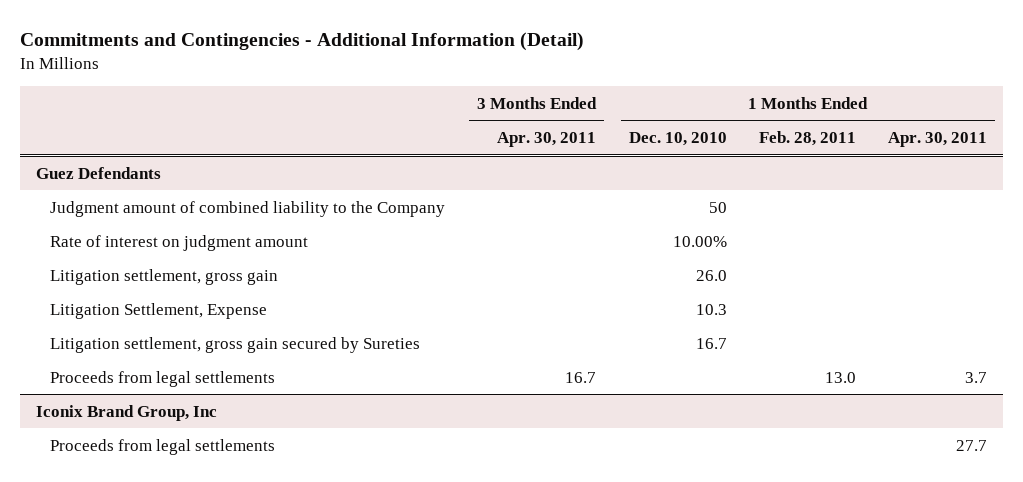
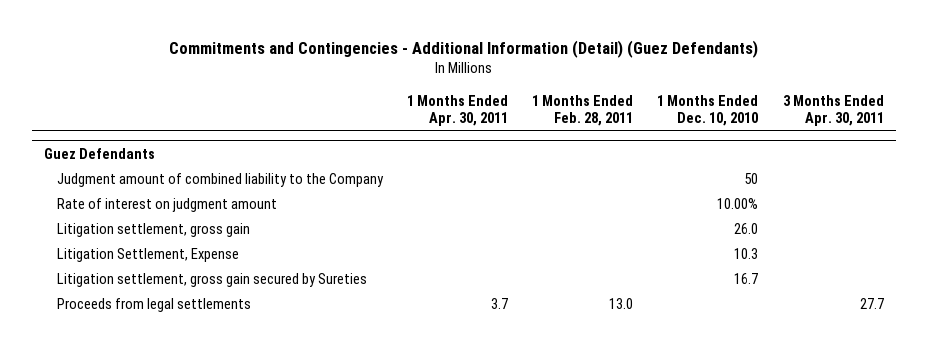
[19,32,584,52] Commitments and Contingencies - Additional Information (Detail) -> [168,39,758,58] Commitments and Contingencies - Additional Information (Detail) (Guez Defendants)
[36,404,218,421] Iconix Brand Group, Inc -> none
[50,438,276,455] Proceeds from legal settlements -> none
[565,371,597,383] 16.7 -> [859,297,884,309] 27.7

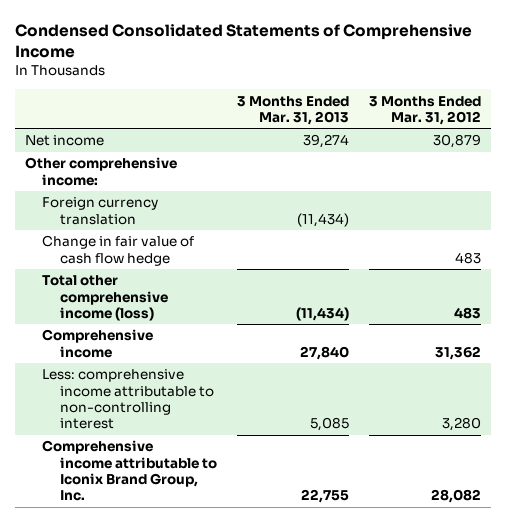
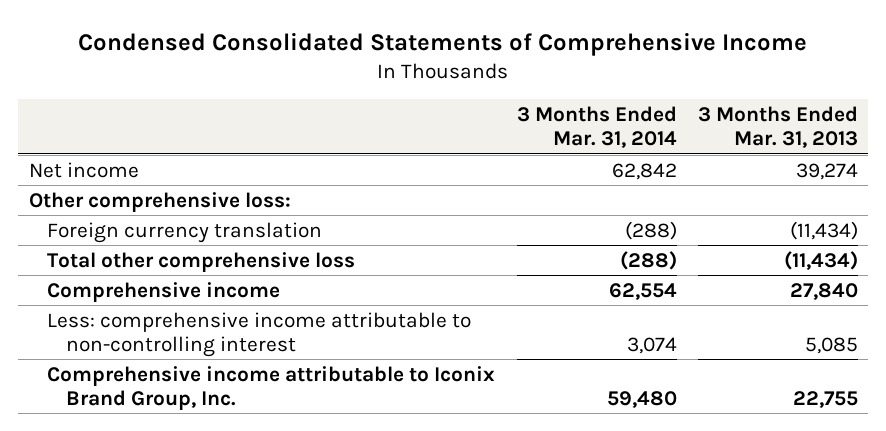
[368,95,481,125] 3 Months Ended Mar. 31, 2012 -> none
none -> [516,105,677,149] 3 Months Ended Mar. 31, 2014
[24,157,177,186] Other comprehensive income: -> [28,191,291,212] Other comprehensive loss:
[42,235,195,266] Change in fair value of cash flow hedge -> none
[42,275,169,321] Total other comprehensive income (loss) -> [47,251,356,272] Total other comprehensive loss

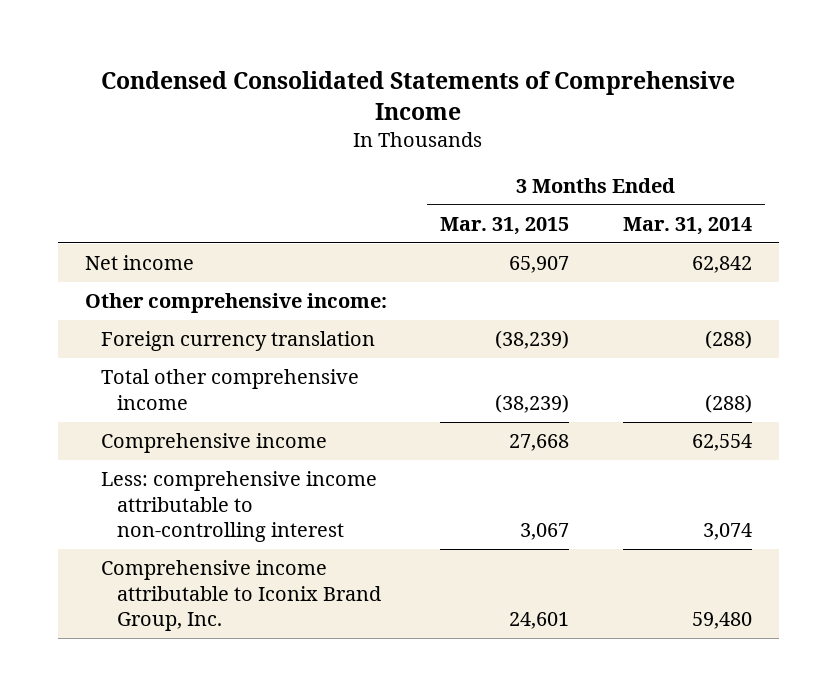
[697,105,858,149] 3 Months Ended Mar. 31, 2013 -> none
none -> [440,217,570,236] Mar. 31, 2015
[28,191,291,212] Other comprehensive loss: -> [84,293,387,314] Other comprehensive income:
[47,251,356,272] Total other comprehensive loss -> [100,369,359,410] Total other comprehensive income

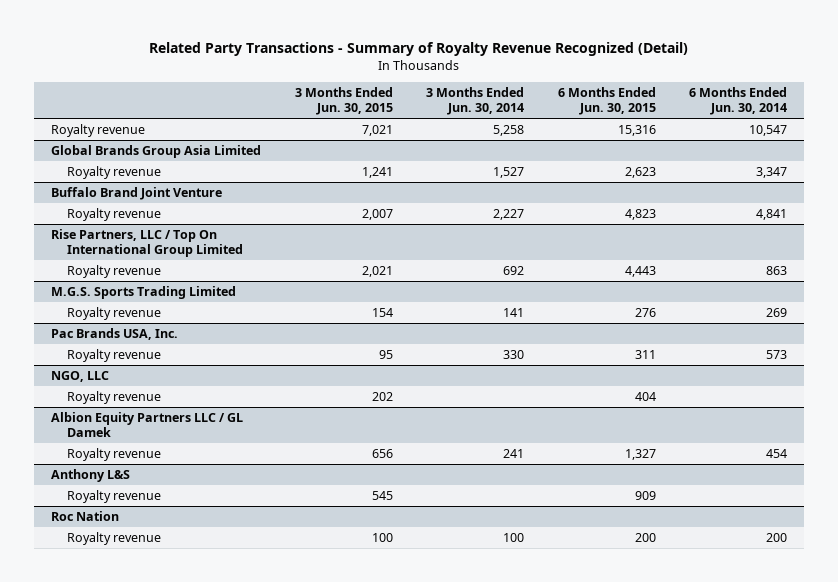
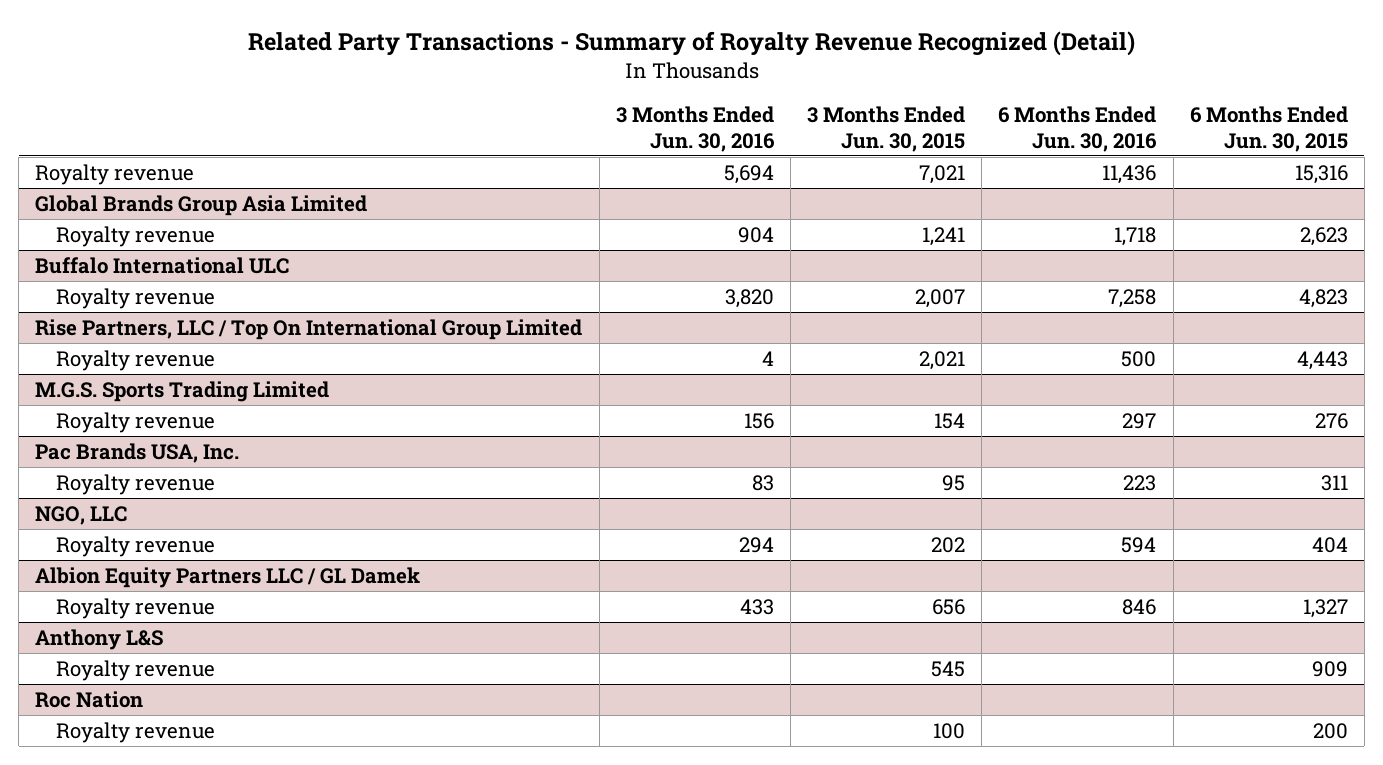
[426,87,525,116] 3 Months Ended Jun. 30, 2014 -> none
[689,87,788,116] 6 Months Ended Jun. 30, 2014 -> none
none -> [615,105,775,152] 3 Months Ended Jun. 30, 2016
none -> [998,105,1158,152] 6 Months Ended Jun. 30, 2016
[51,187,223,201] Buffalo Brand Joint Venture -> [35,257,290,275] Buffalo International ULC

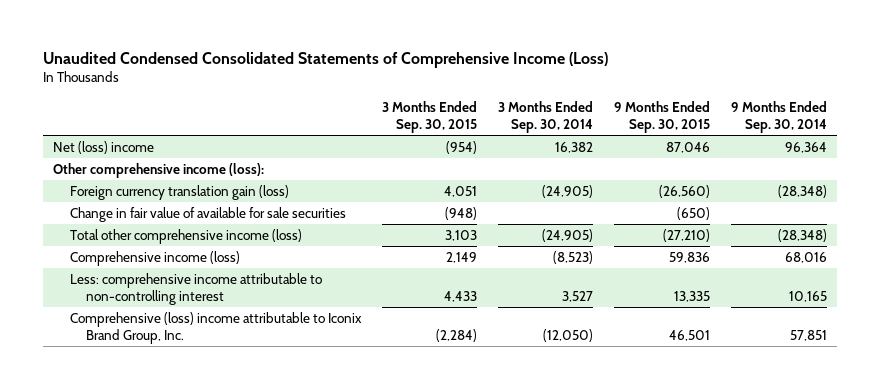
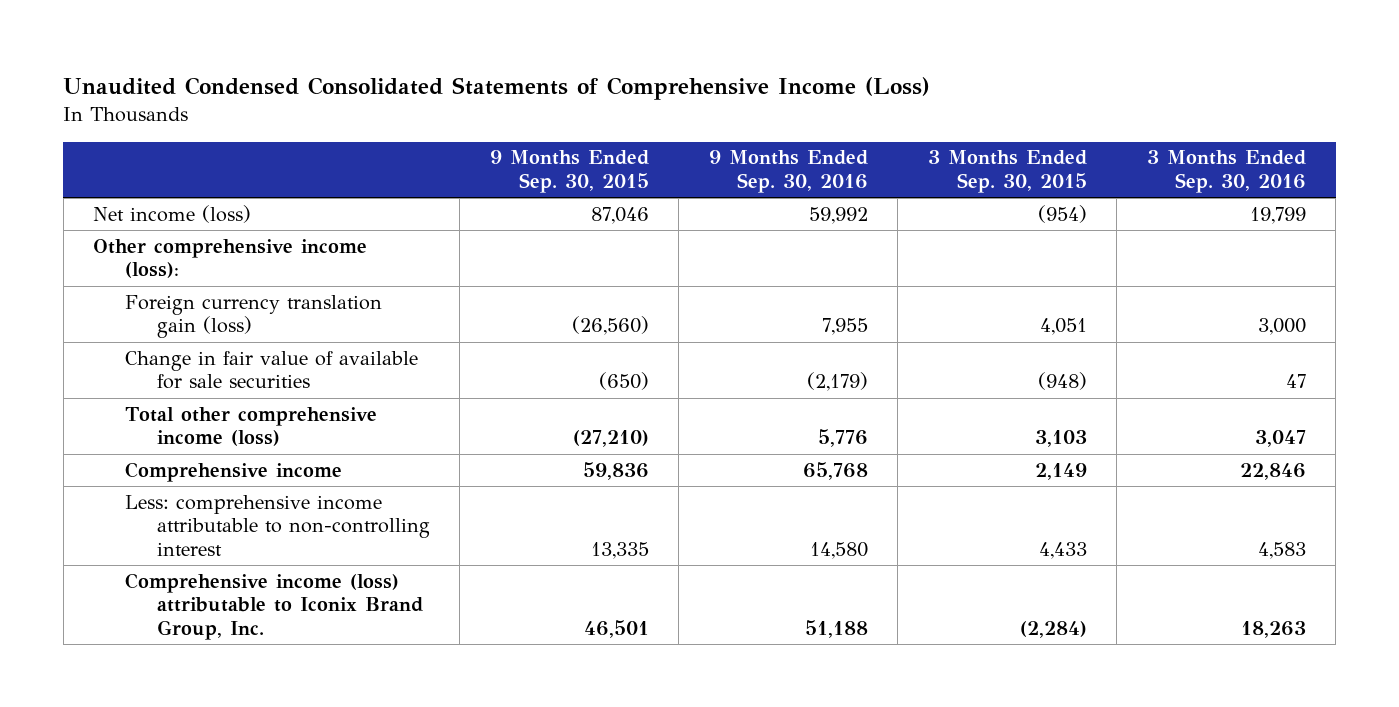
[497,100,593,134] 3 Months Ended Sep. 30, 2014 -> none
[730,100,827,134] 9 Months Ended Sep. 30, 2014 -> none
none -> [708,150,868,193] 9 Months Ended Sep. 30, 2016
none -> [1146,150,1306,193] 3 Months Ended Sep. 30, 2016
[53,140,155,154] Net (loss) income -> [93,204,252,223] Net income (loss)
[69,250,240,266] Comprehensive income (loss) -> [125,461,343,482] Comprehensive income
[69,311,362,345] Comprehensive (loss) income attributable to Iconix Brand Group, Inc. -> [125,572,423,640] Comprehensive income (loss) attributable to Iconix Brand Group, Inc.

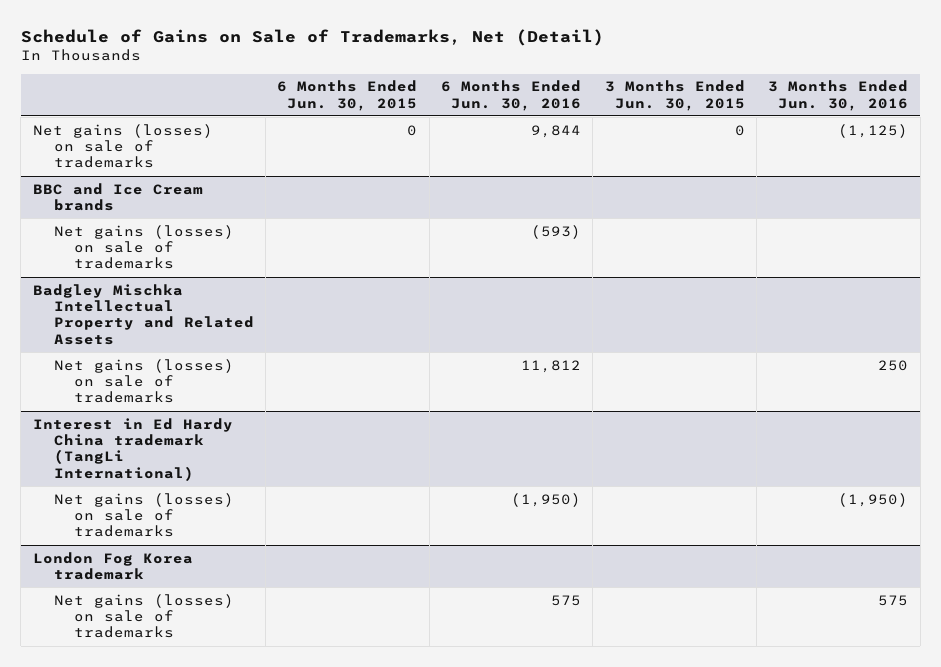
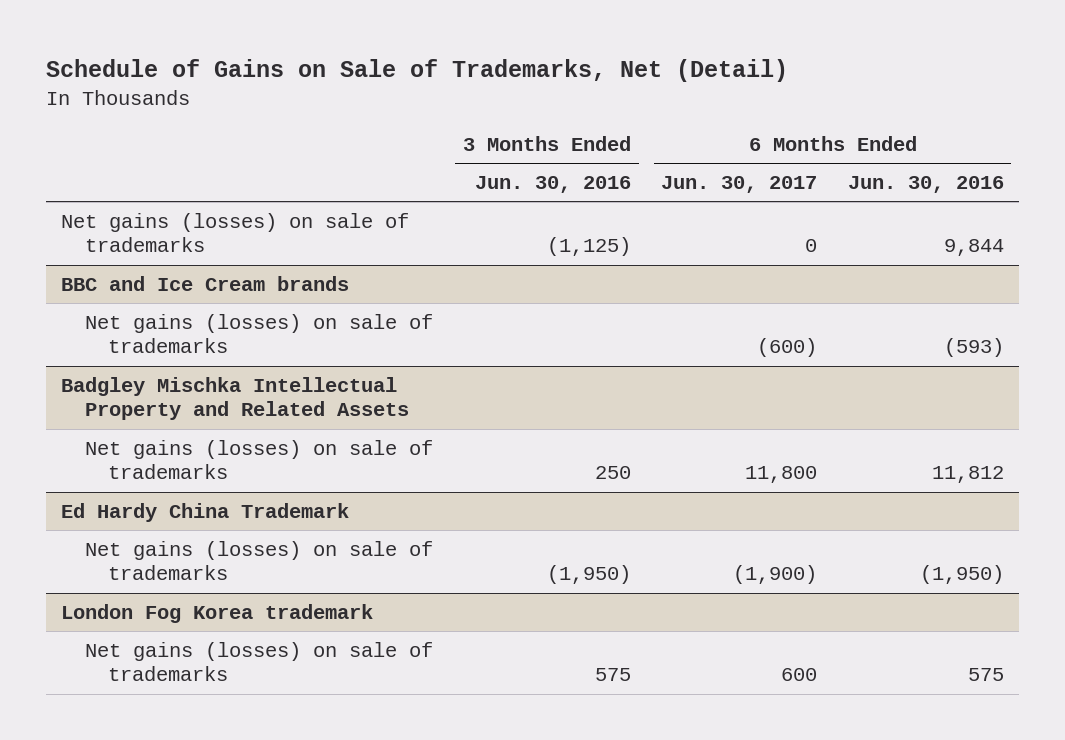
[277,80,418,111] 6 Months Ended Jun. 30, 2015 -> none
[604,80,745,111] 3 Months Ended Jun. 30, 2015 -> none
none -> [661,176,818,194] Jun. 30, 2017
[32,417,233,481] Interest in Ed Hardy China trademark (TangLi International) -> [61,502,350,522] Ed Hardy China Trademark

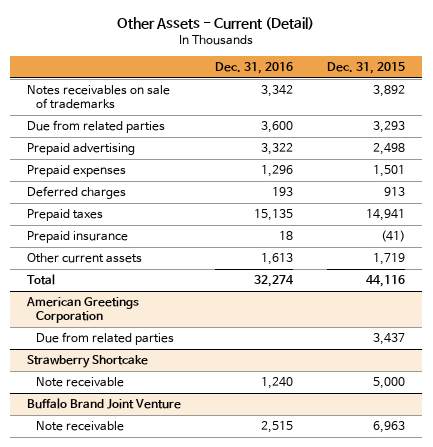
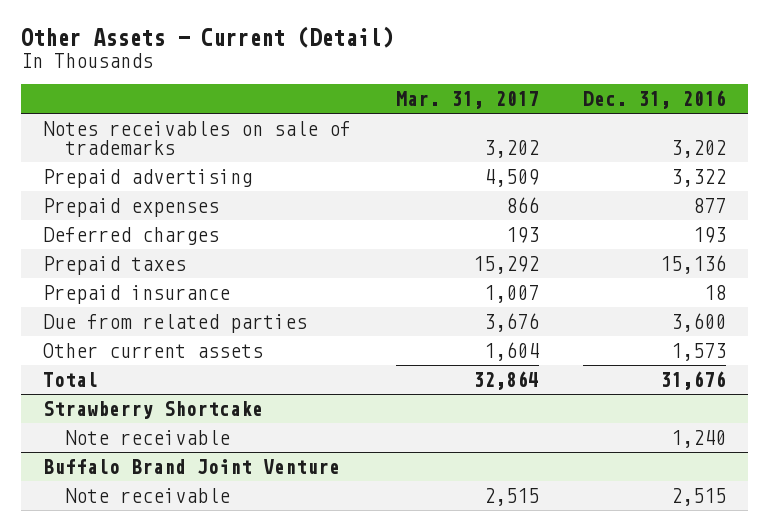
[327,61,406,74] Dec. 31, 2015 -> none
none -> [395,91,539,110] Mar. 31, 2017
[261,85,294,98] 3,342 -> [671,140,727,159] 3,202
[261,165,294,178] 1,296 -> [693,197,727,213] 877
[254,209,294,222] 15,135 -> [660,254,727,274] 15,136
[26,297,140,324] American Greetings Corporation -> none
[36,332,175,346] Due from related parties -> none
[27,120,166,134] Due from related parties -> [43,313,308,333] Due from related parties
[261,253,294,266] 1,613 -> [671,342,727,361] 1,573
[254,275,295,288] 32,274 -> [660,370,727,390] 31,676

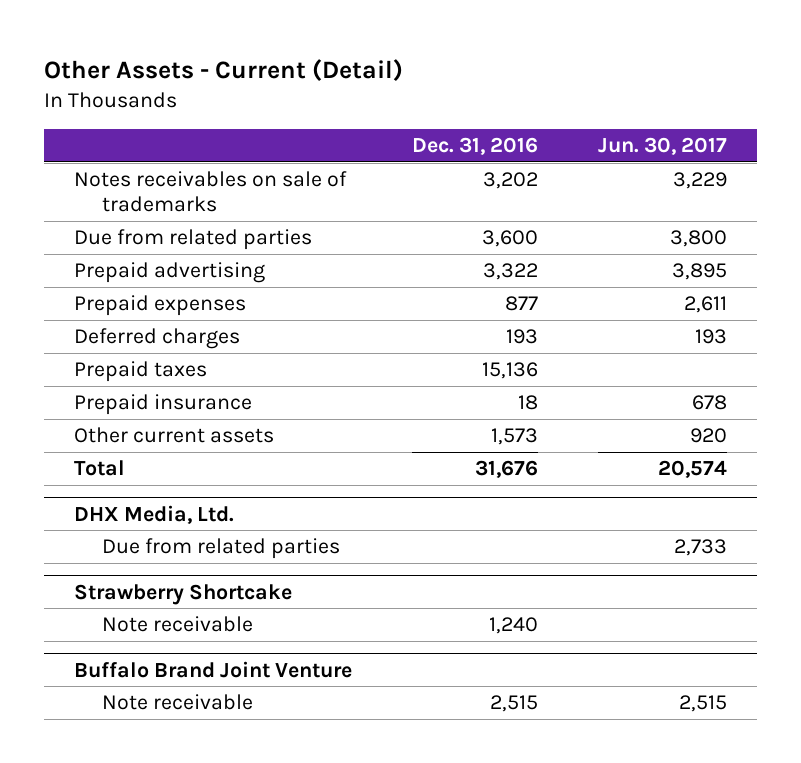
[395,91,539,110] Mar. 31, 2017 -> none
none -> [597,137,727,156] Jun. 30, 2017
[43,313,308,333] Due from related parties -> [74,229,313,251] Due from related parties
none -> [74,504,235,524] DHX Media, Ltd.
none -> [102,538,341,560] Due from related parties

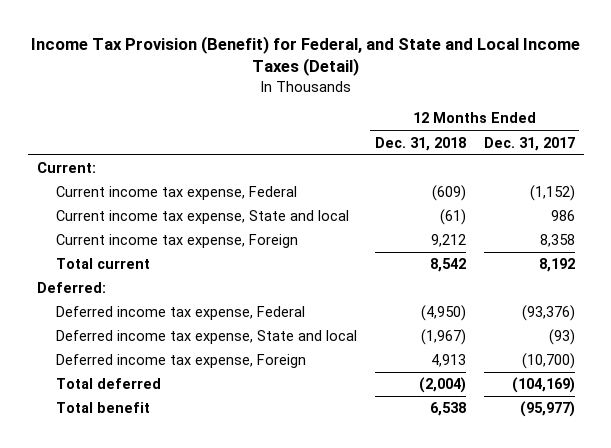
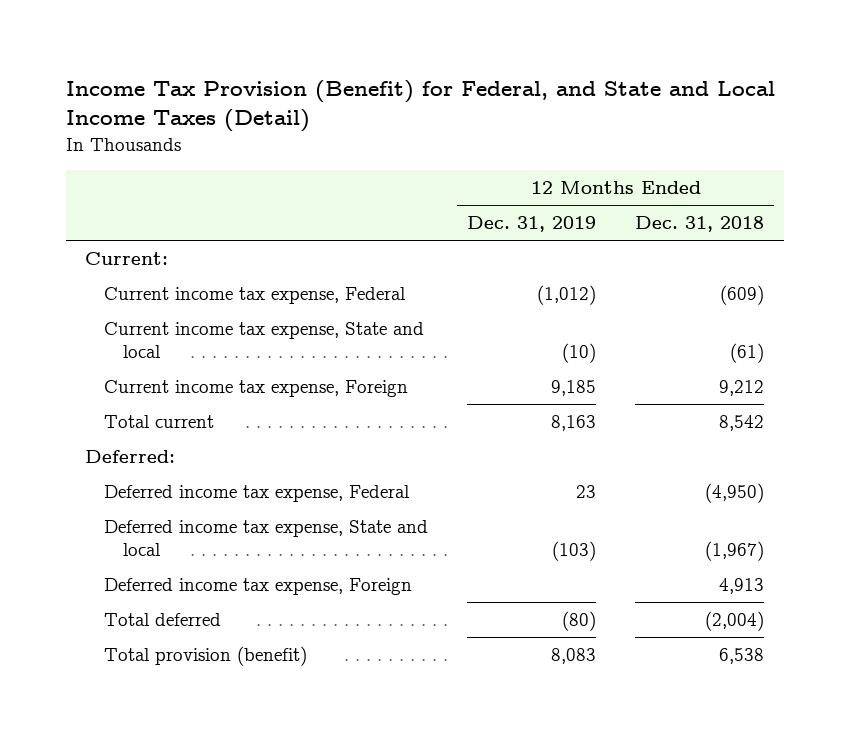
[483,136,575,151] Dec. 31, 2017 -> none
none -> [467,216,597,233] Dec. 31, 2019
[55,402,150,414] Total benefit -> [104,646,308,667] Total provision (benefit)

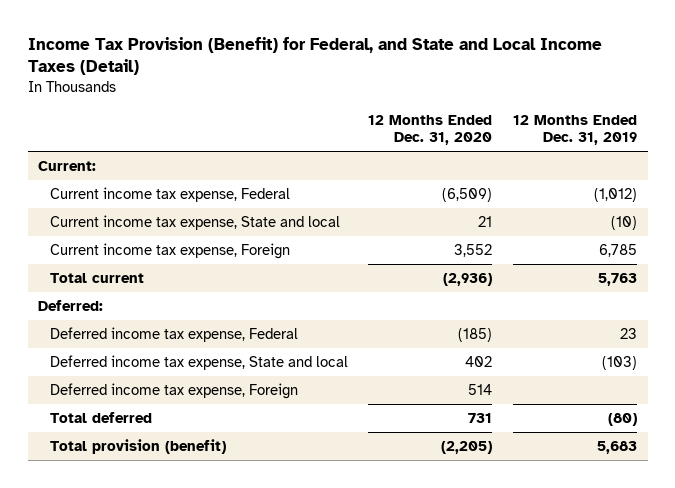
[635,216,765,233] Dec. 31, 2018 -> none
none -> [368,115,493,145] 12 Months Ended Dec. 31, 2020
[551,380,597,397] 9,185 -> [599,243,638,257] 6,785
[551,415,597,432] 8,163 -> [598,272,638,286] 5,763
[551,648,597,665] 8,083 -> [597,440,638,454] 5,683

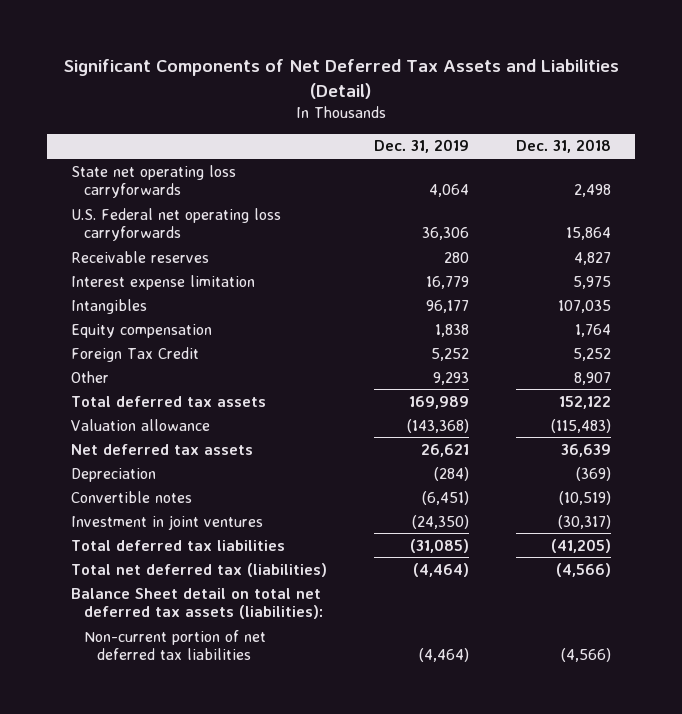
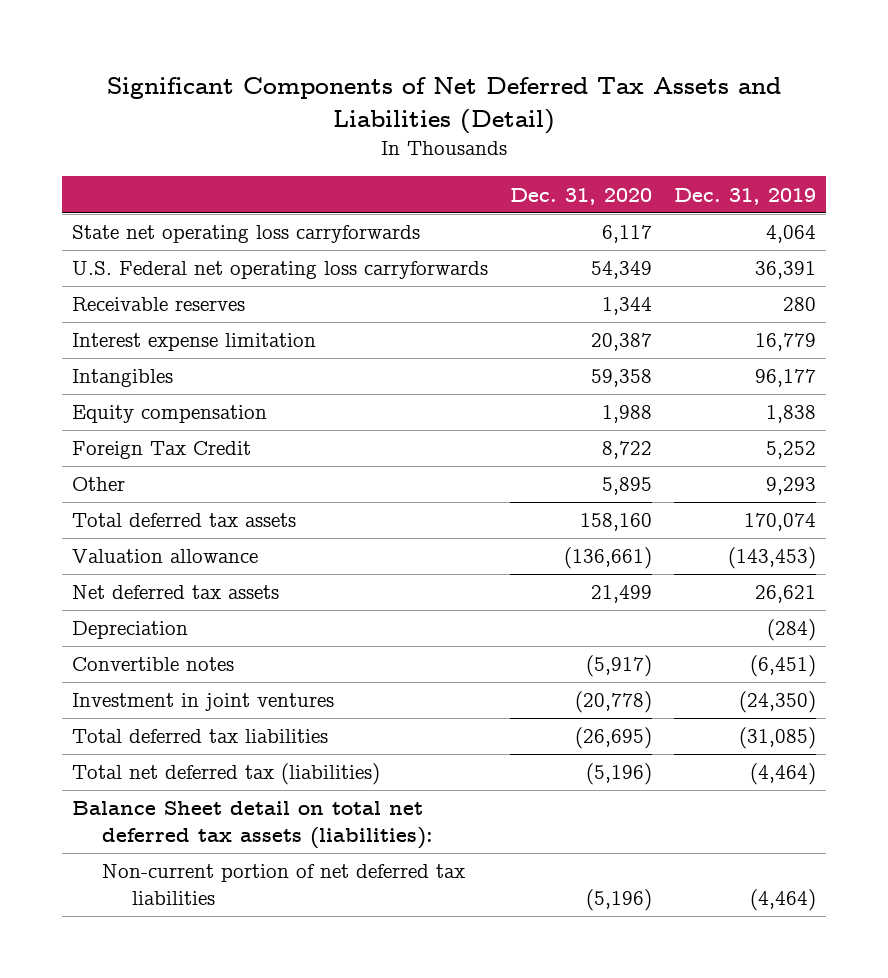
[515,139,611,154] Dec. 31, 2018 -> none
none -> [509,187,652,205] Dec. 31, 2020
[421,226,469,240] 36,306 -> [754,261,816,280] 36,391
[408,395,469,409] 169,989 -> [743,513,816,532] 170,074
[406,418,469,433] (143,368) -> [727,547,816,570] (143,453)

